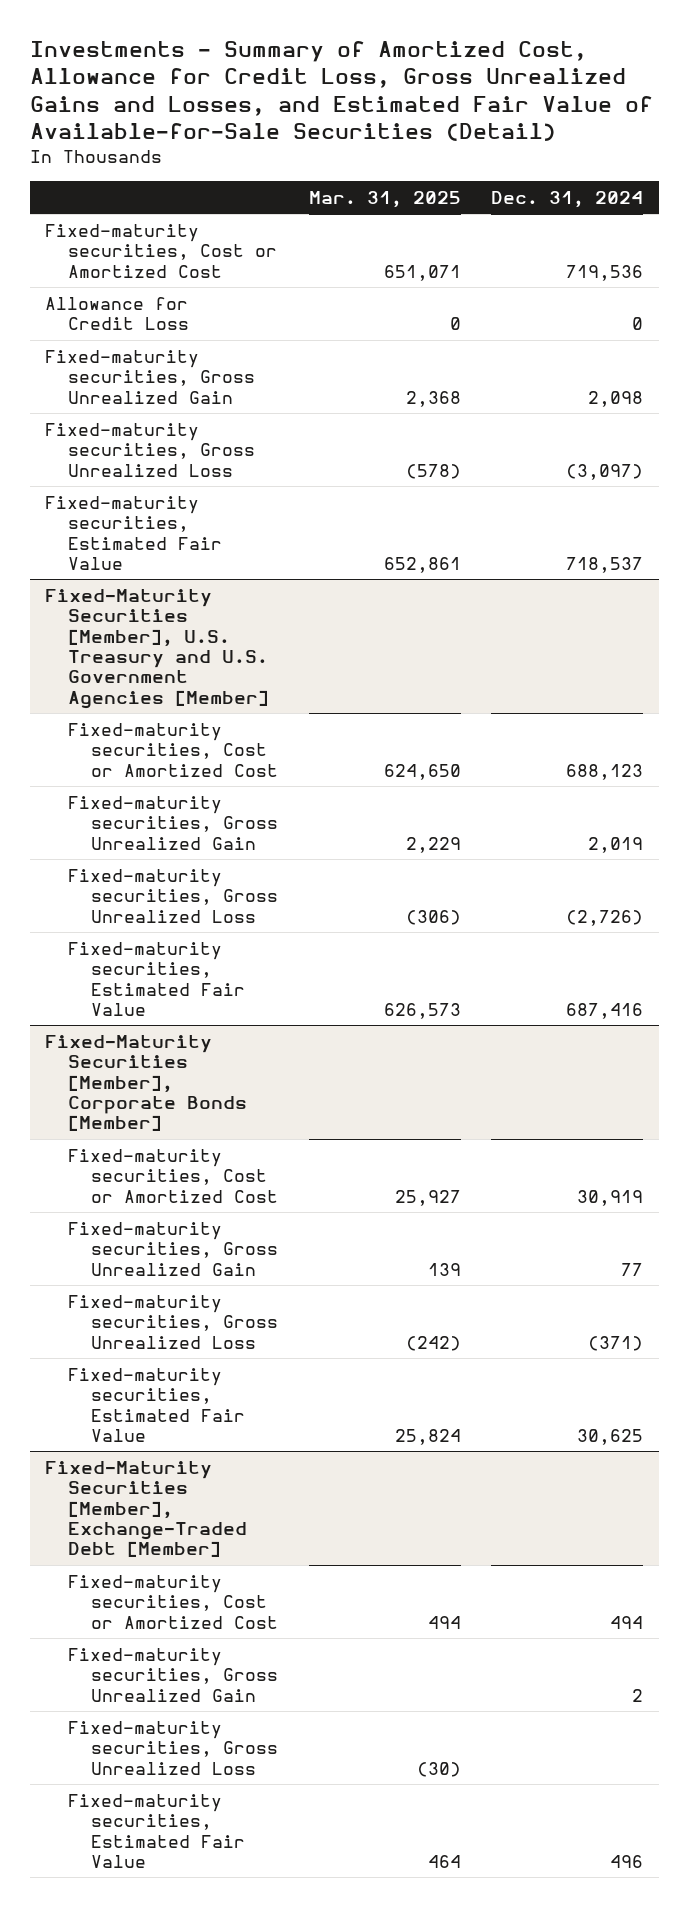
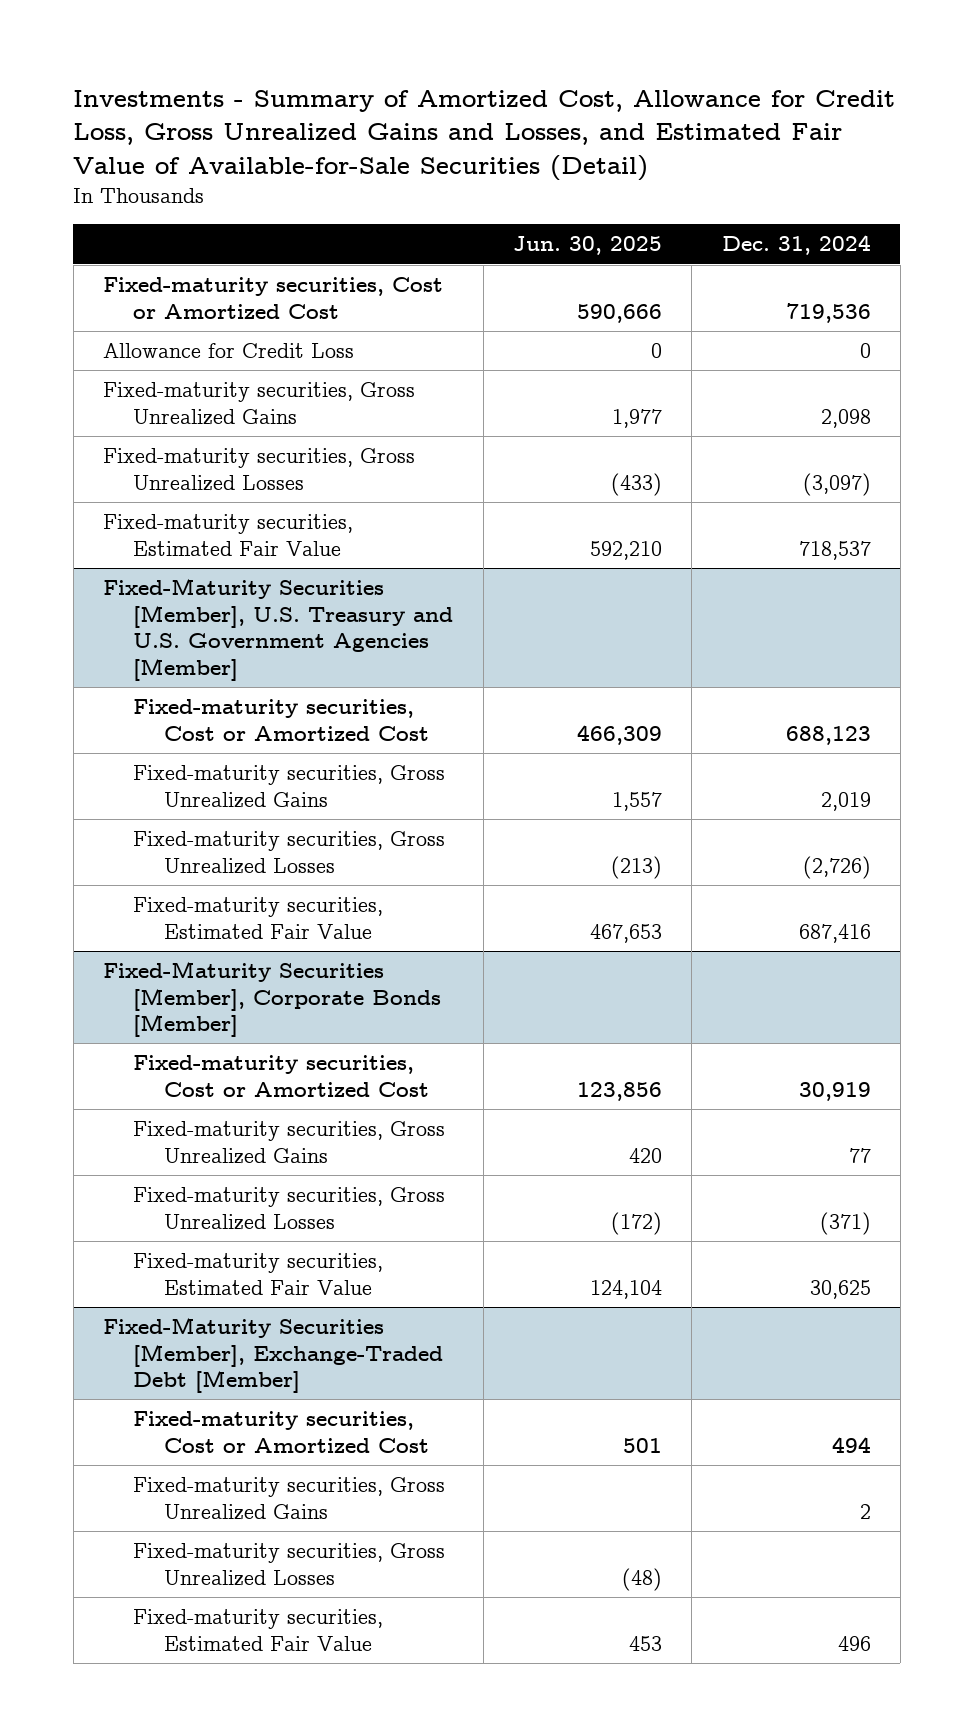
[308,190,461,208] Mar. 31, 2025 -> none
none -> [512,236,662,256] Jun. 30, 2025
[44,349,255,404] Fixed-maturity securities, Gross Unrealized Gain -> [103,382,416,425] Fixed-maturity securities, Gross Unrealized Gains
[44,422,255,477] Fixed-maturity securities, Gross Unrealized Loss -> [103,448,416,491] Fixed-maturity securities, Gross Unrealized Losses
[67,795,278,850] Fixed-maturity securities, Gross Unrealized Gain -> [133,765,446,808] Fixed-maturity securities, Gross Unrealized Gains
[67,868,278,923] Fixed-maturity securities, Gross Unrealized Loss -> [133,831,446,874] Fixed-maturity securities, Gross Unrealized Losses
[67,1221,278,1276] Fixed-maturity securities, Gross Unrealized Gain -> [133,1121,446,1164] Fixed-maturity securities, Gross Unrealized Gains
[67,1294,278,1349] Fixed-maturity securities, Gross Unrealized Loss -> [133,1187,446,1230] Fixed-maturity securities, Gross Unrealized Losses
[67,1647,278,1702] Fixed-maturity securities, Gross Unrealized Gain -> [133,1477,446,1520] Fixed-maturity securities, Gross Unrealized Gains
[67,1720,278,1775] Fixed-maturity securities, Gross Unrealized Loss -> [133,1543,446,1586] Fixed-maturity securities, Gross Unrealized Losses

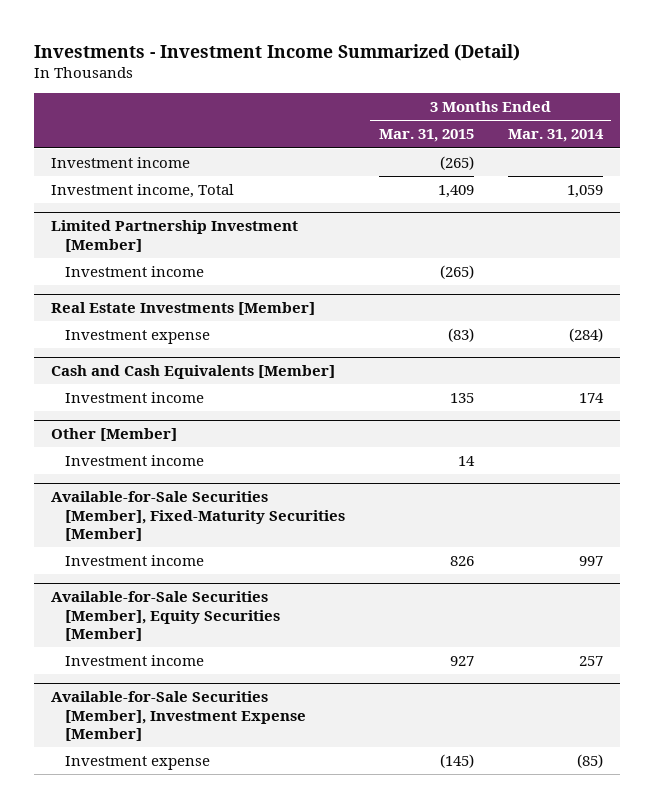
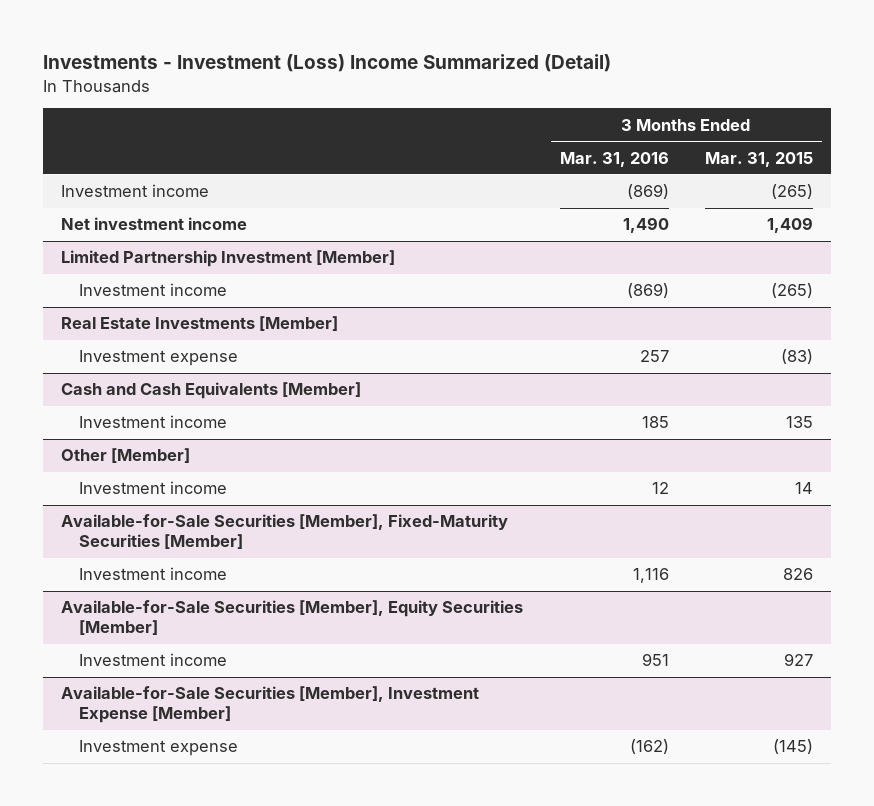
[34,43,521,61] Investments - Investment Income Summarized (Detail) -> [43,54,612,73] Investments - Investment (Loss) Income Summarized (Detail)
[507,129,604,143] Mar. 31, 2014 -> none
none -> [559,151,669,167] Mar. 31, 2016
[51,184,235,199] Investment income, Total -> [61,217,248,231] Net investment income

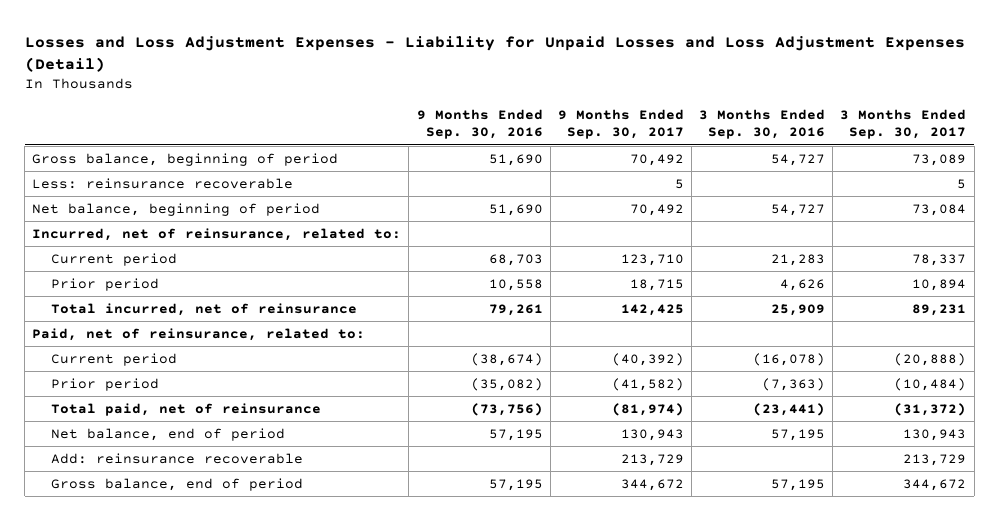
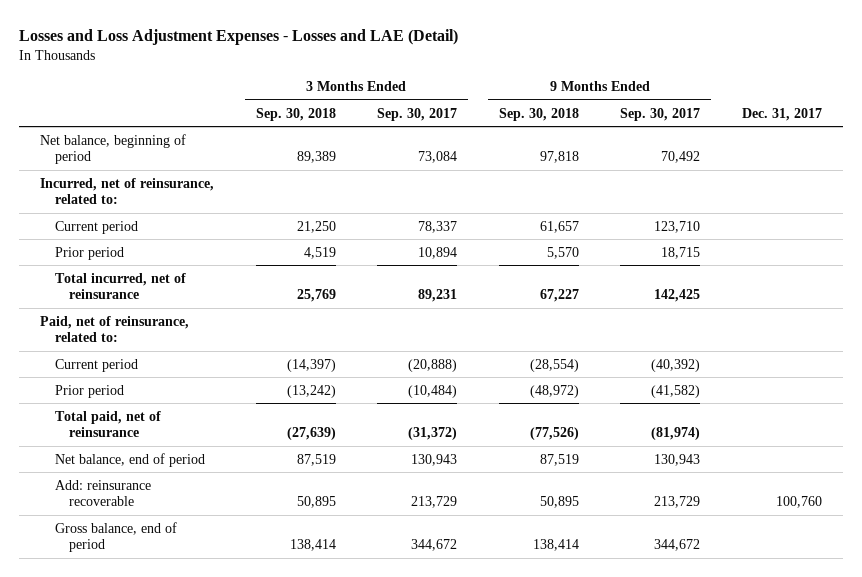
[24,35,965,72] Losses and Loss Adjustment Expenses - Liability for Unpaid Losses and Loss Adjustment Expenses (Detail) -> [19,28,459,45] Losses and Loss Adjustment Expenses - Losses and LAE (Detail)
[416,109,543,140] 9 Months Ended Sep. 30, 2016 -> none
[699,109,826,140] 3 Months Ended Sep. 30, 2016 -> none
none -> [255,107,336,121] Sep. 30, 2018
none -> [498,107,579,121] Sep. 30, 2018
none -> [742,107,823,121] Dec. 31, 2017
[32,152,339,166] Gross balance, beginning of period -> none
[32,177,294,189] Less: reinsurance recoverable -> none

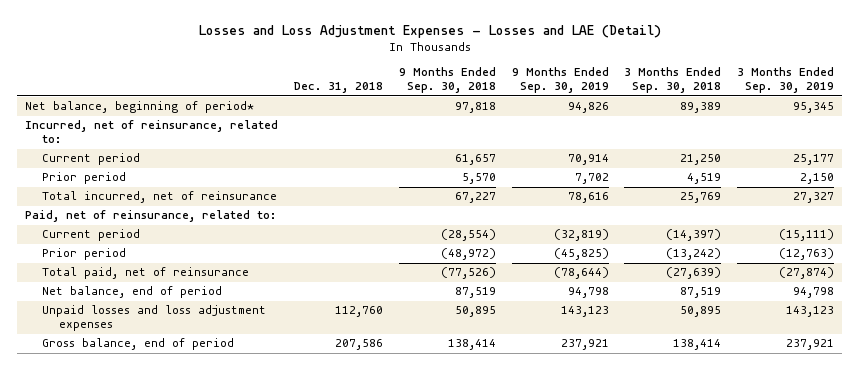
[377,107,458,121] Sep. 30, 2017 -> none
[620,107,701,121] Sep. 30, 2017 -> none
[742,107,823,121] Dec. 31, 2017 -> none
none -> [293,82,383,94] Dec. 31, 2018
none -> [511,67,609,94] 9 Months Ended Sep. 30, 2019
none -> [737,67,835,94] 3 Months Ended Sep. 30, 2019
[40,133,187,164] Net balance, beginning of period -> [24,101,254,114] Net balance, beginning of period*
[54,479,151,506] Add: reinsurance recoverable -> [42,305,267,332] Unpaid losses and loss adjustment expenses

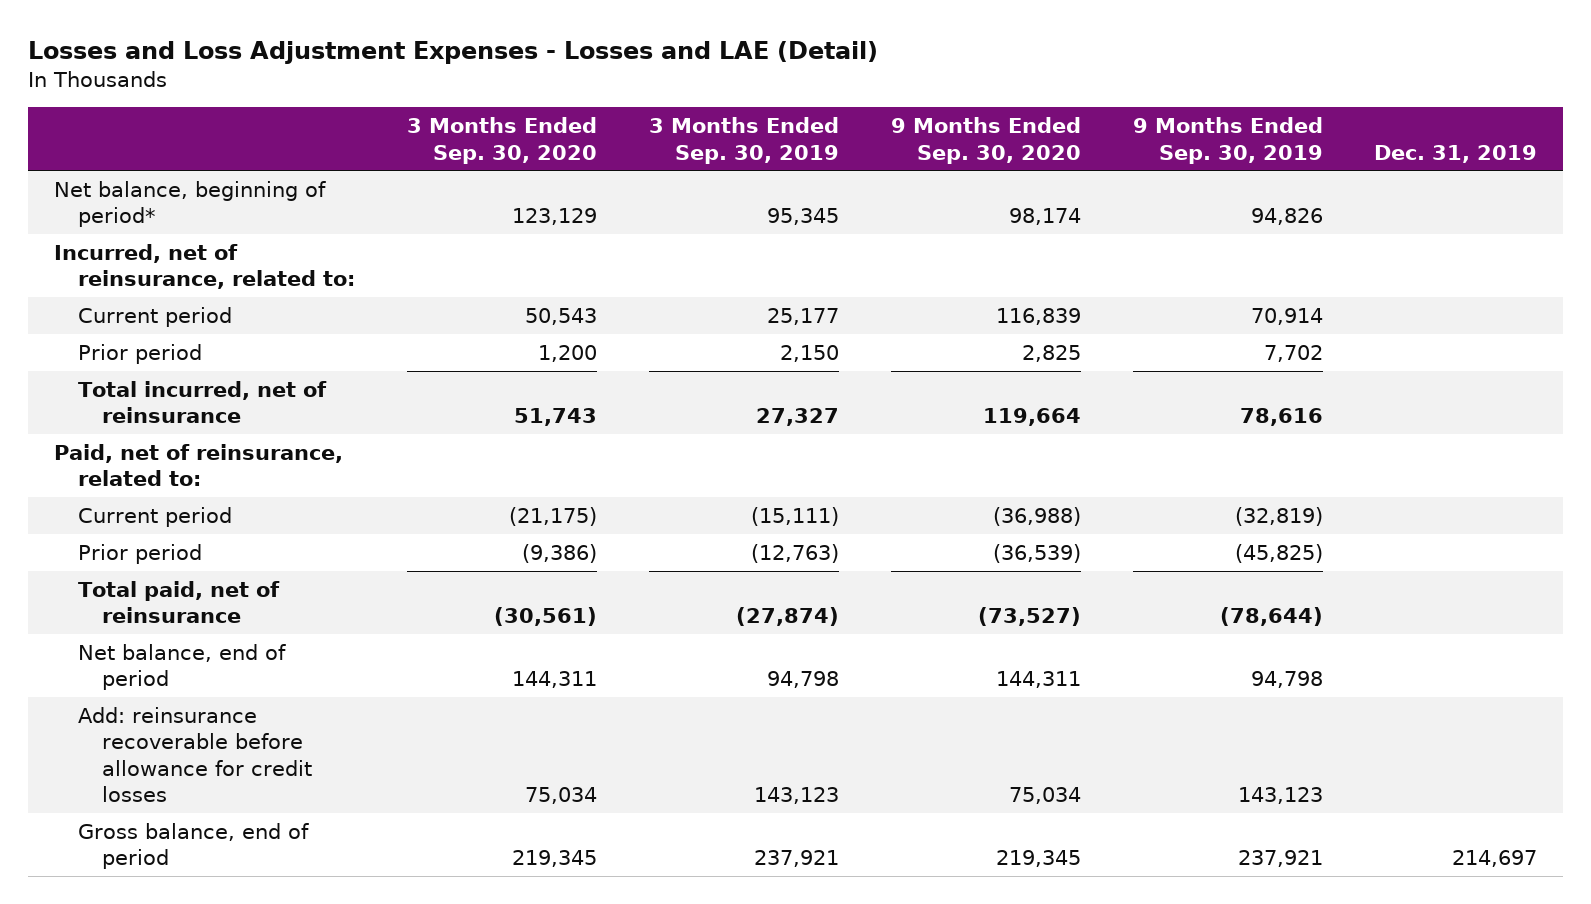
[293,82,383,94] Dec. 31, 2018 -> none
[398,67,496,94] 9 Months Ended Sep. 30, 2018 -> none
[624,67,722,94] 3 Months Ended Sep. 30, 2018 -> none
none -> [406,117,597,164] 3 Months Ended Sep. 30, 2020
none -> [890,117,1081,164] 9 Months Ended Sep. 30, 2020
none -> [1374,144,1538,163] Dec. 31, 2019
[42,305,267,332] Unpaid losses and loss adjustment expenses -> [77,706,313,803] Add: reinsurance recoverable before allowance for credit losses

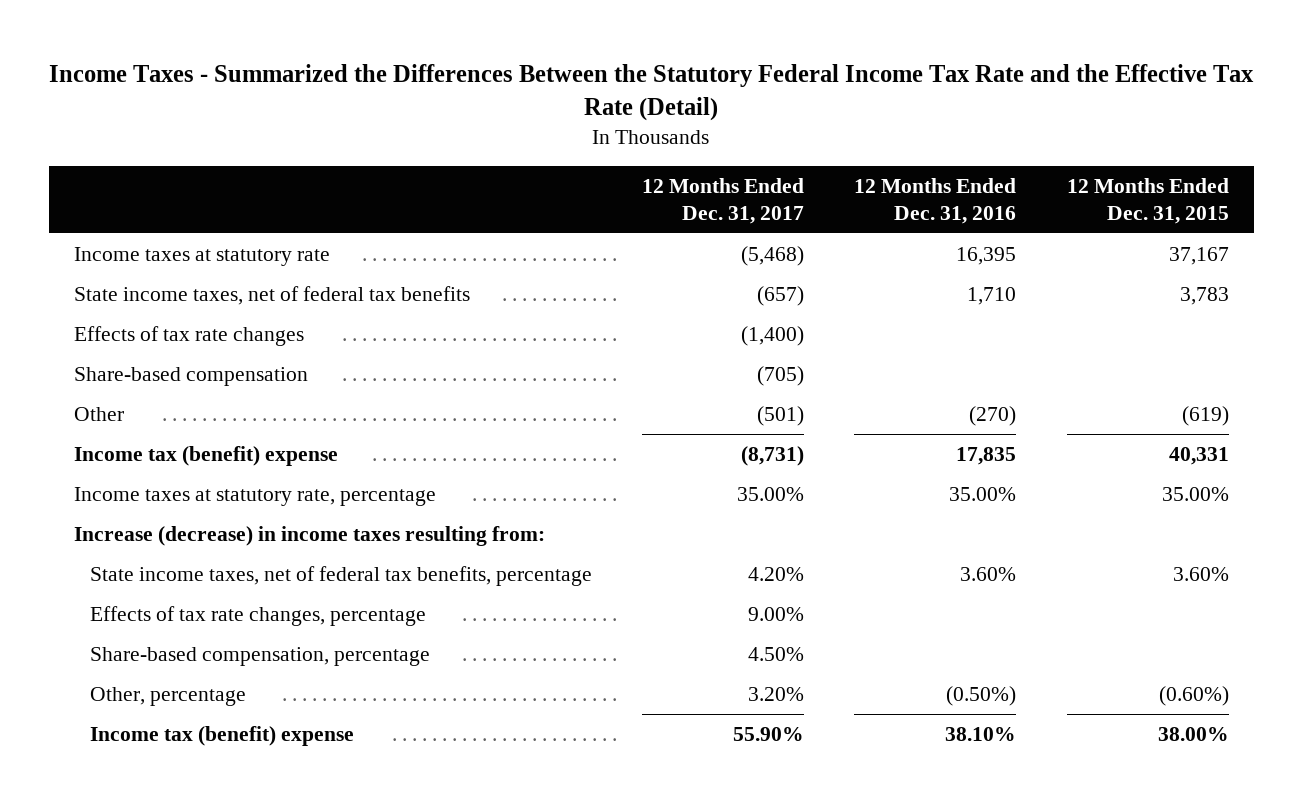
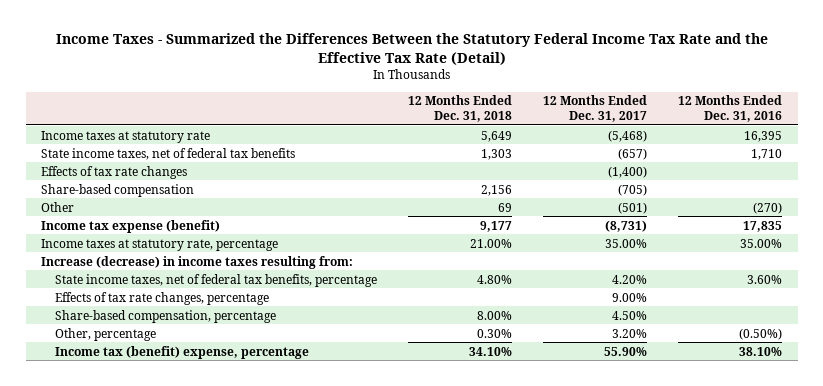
[1066,177,1229,224] 12 Months Ended Dec. 31, 2015 -> none
none -> [408,95,513,122] 12 Months Ended Dec. 31, 2018
[73,446,338,467] Income tax (benefit) expense -> [41,219,221,233] Income tax expense (benefit)
[90,726,355,747] Income tax (benefit) expense -> [55,345,310,359] Income tax (benefit) expense, percentage

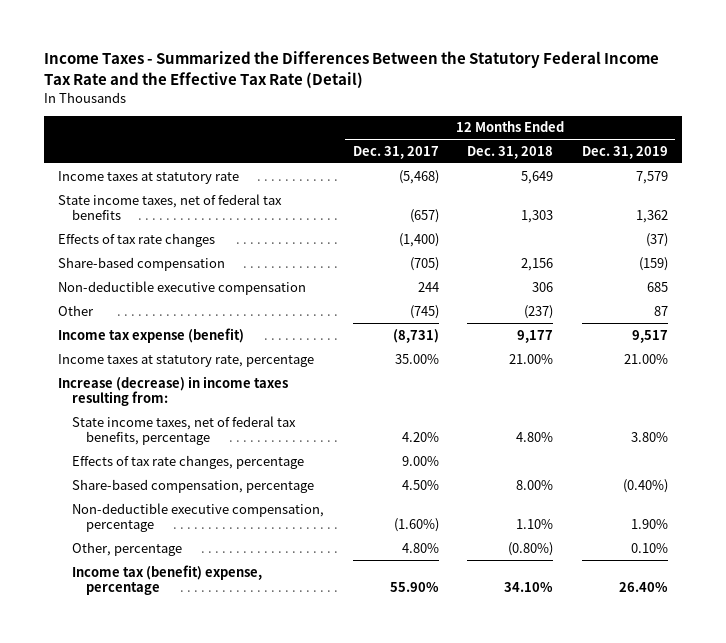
[678,95,783,122] 12 Months Ended Dec. 31, 2016 -> none
none -> [581,145,668,159] Dec. 31, 2019
none -> [58,280,307,295] Non-deductible executive compensation
[498,202,513,212] 69 -> [524,304,554,319] (237)
[618,201,648,214] (501) -> [409,304,439,319] (745)
none -> [72,502,325,532] Non-deductible executive compensation, percentage
[477,328,513,338] 0.30% -> [508,541,554,556] (0.80%)
[612,328,648,338] 3.20% -> [401,542,439,553] 4.80%

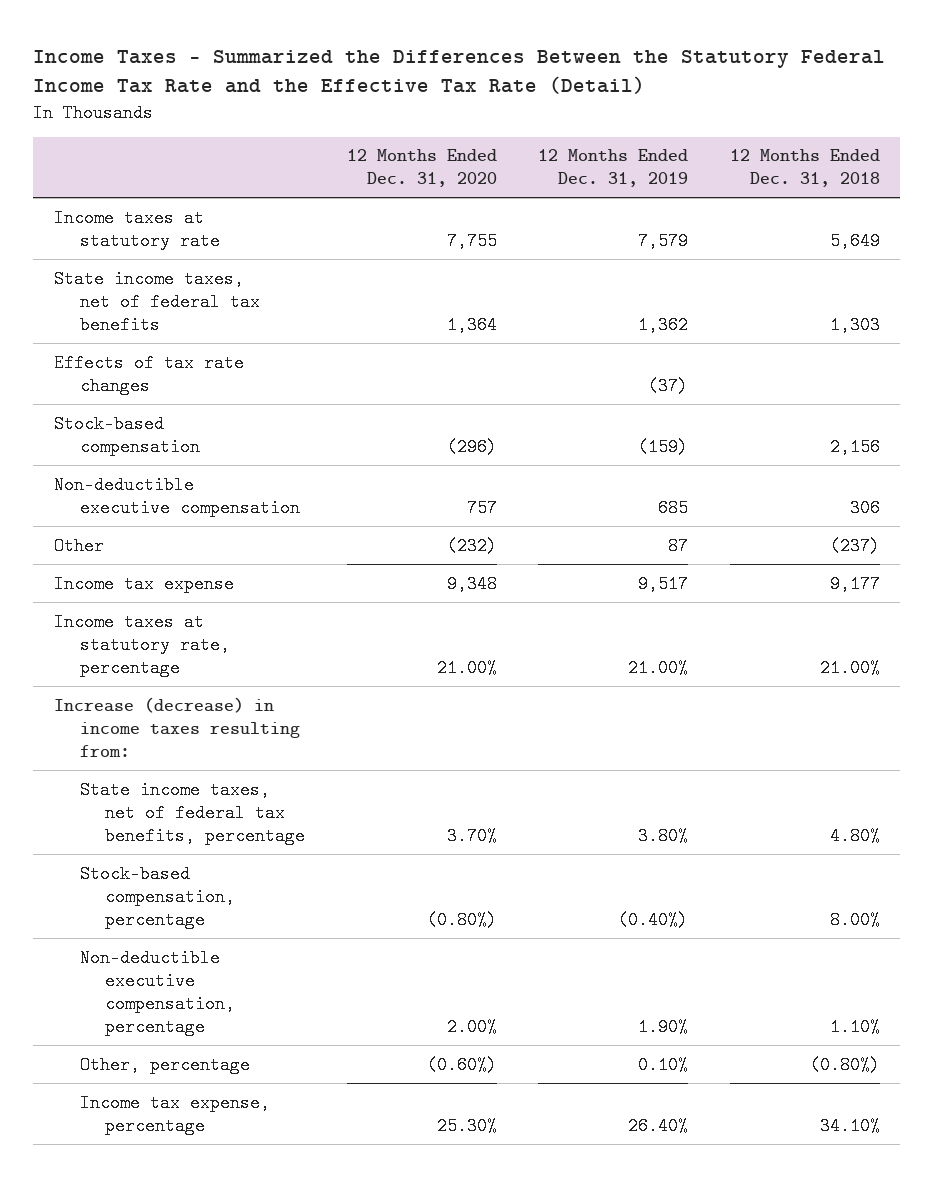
[352,145,439,159] Dec. 31, 2017 -> none
none -> [346,149,497,188] 12 Months Ended Dec. 31, 2020
[58,256,226,271] Share-based compensation -> [53,414,200,456] Stock-based compensation
[58,327,245,343] Income tax expense (benefit) -> [53,574,234,593] Income tax expense
[72,454,305,469] Effects of tax rate changes, percentage -> none
[72,478,315,493] Share-based compensation, percentage -> [79,864,236,929] Stock-based compensation, percentage
[72,564,263,595] Income tax (benefit) expense, percentage -> [79,1093,270,1135] Income tax expense, percentage

